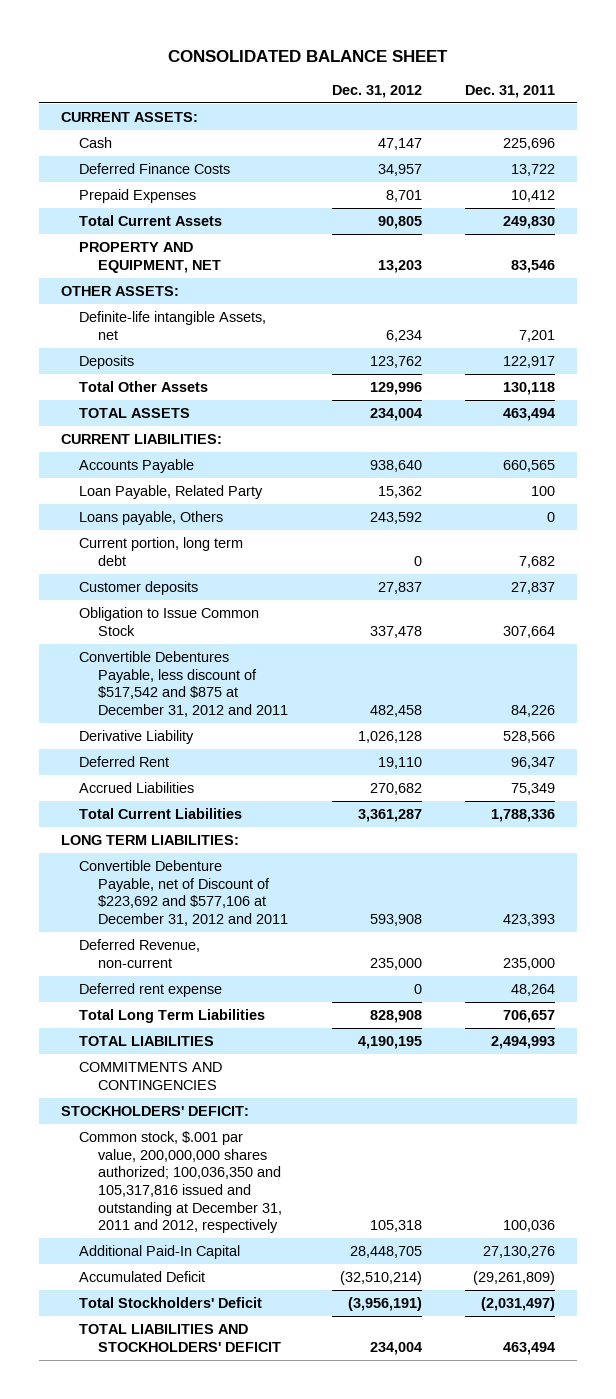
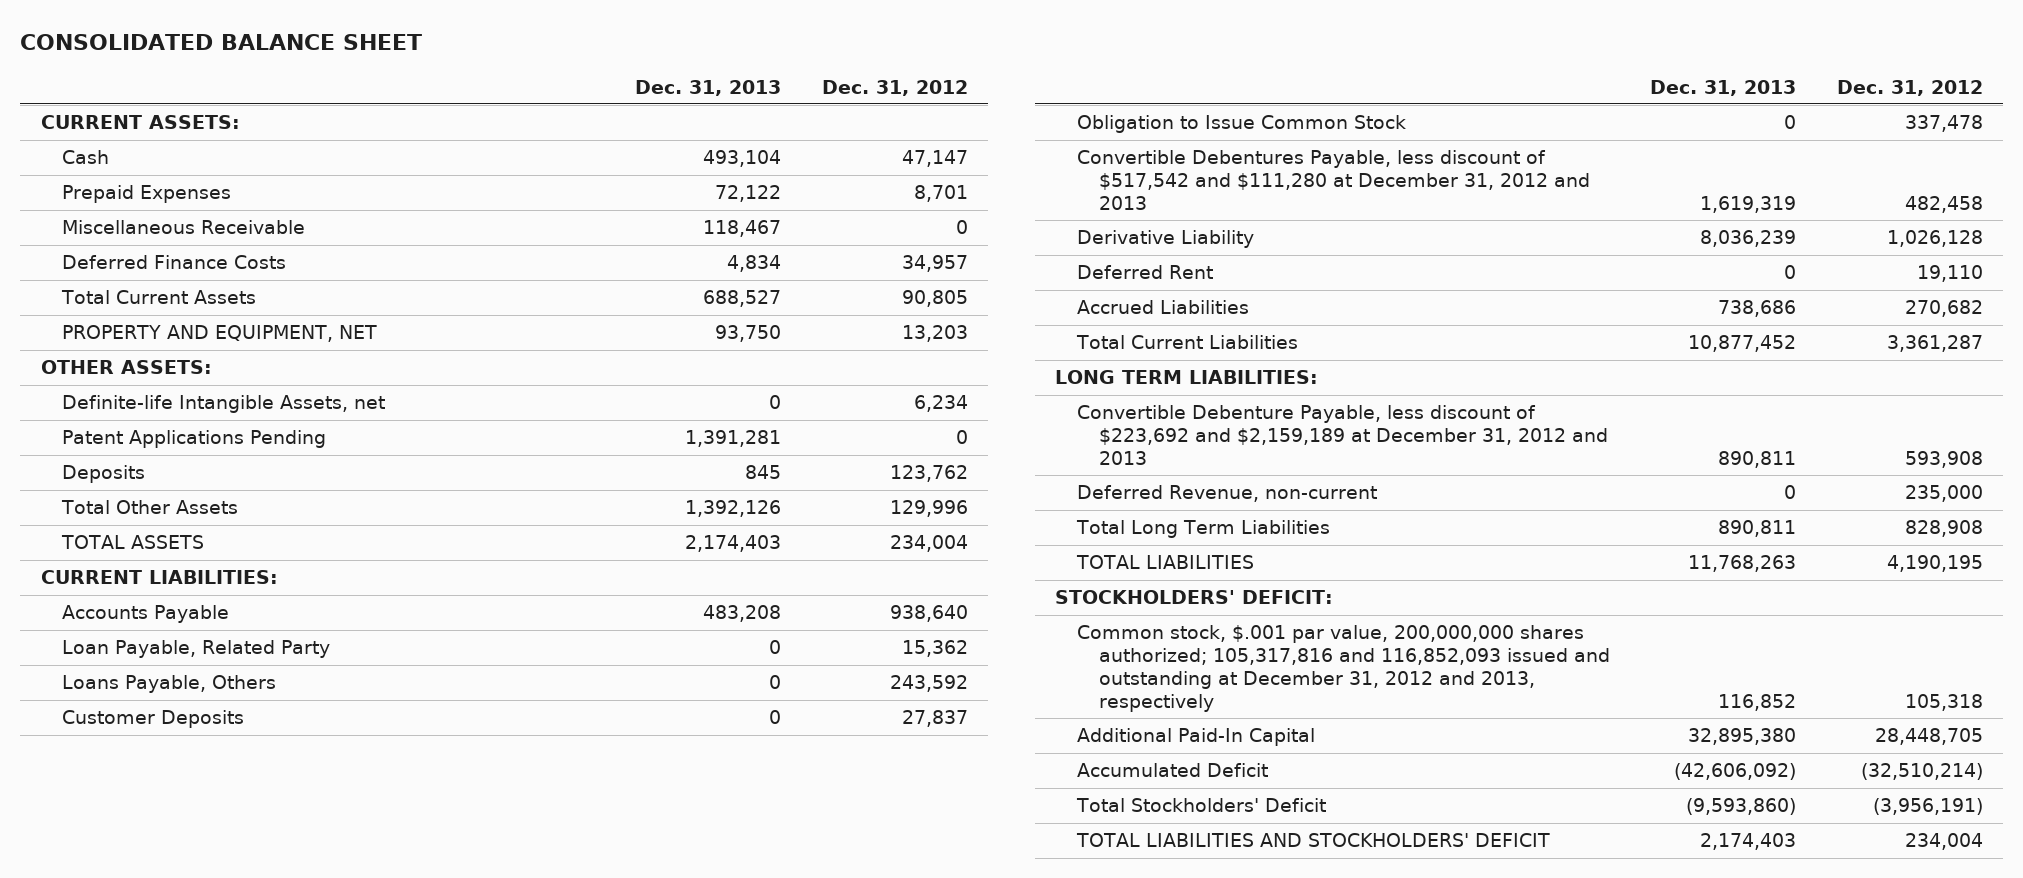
[465,84,556,98] Dec. 31, 2011 -> none
none -> [635,79,782,96] Dec. 31, 2013
none -> [62,220,306,235] Miscellaneous Receivable
[79,163,231,175] Deferred Finance Costs -> [62,255,287,270] Deferred Finance Costs
[79,311,267,340] Definite-life intangible Assets, net -> [62,395,386,414] Definite-life Intangible Assets, net
none -> [62,430,327,449] Patent Applications Pending
[79,537,244,566] Current portion, long term debt -> none
[79,511,224,526] Loans payable, Others -> [62,675,277,694] Loans Payable, Others
[79,581,199,596] Customer deposits -> [62,710,245,729] Customer Deposits
[79,651,288,718] Convertible Debentures Payable, less discount of $517,542 and $875 at December 31, 2012 and 2011 -> [1077,150,1591,211] Convertible Debentures Payable, less discount of $517,542 and $111,280 at December 31, 2012 and 2013
[79,860,288,927] Convertible Debenture Payable, net of Discount of $223,692 and $577,106 at December 31, 2012 and 2011 -> [1077,405,1609,466] Convertible Debenture Payable, less discount of $223,692 and $2,159,189 at December 31, 2012 and 2013
[79,983,223,998] Deferred rent expense -> none
[79,1062,223,1090] COMMITMENTS AND CONTINGENCIES -> none
[79,1131,282,1234] Common stock, $.001 par value, 200,000,000 shares authorized; 100,036,350 and 105,317,816 issued and outstanding at December 31, 2011 and 2012, respectively -> [1077,625,1611,712] Common stock, $.001 par value, 200,000,000 shares authorized; 105,317,816 and 116,852,093 issued and outstanding at December 31, 2012 and 2013, respectively

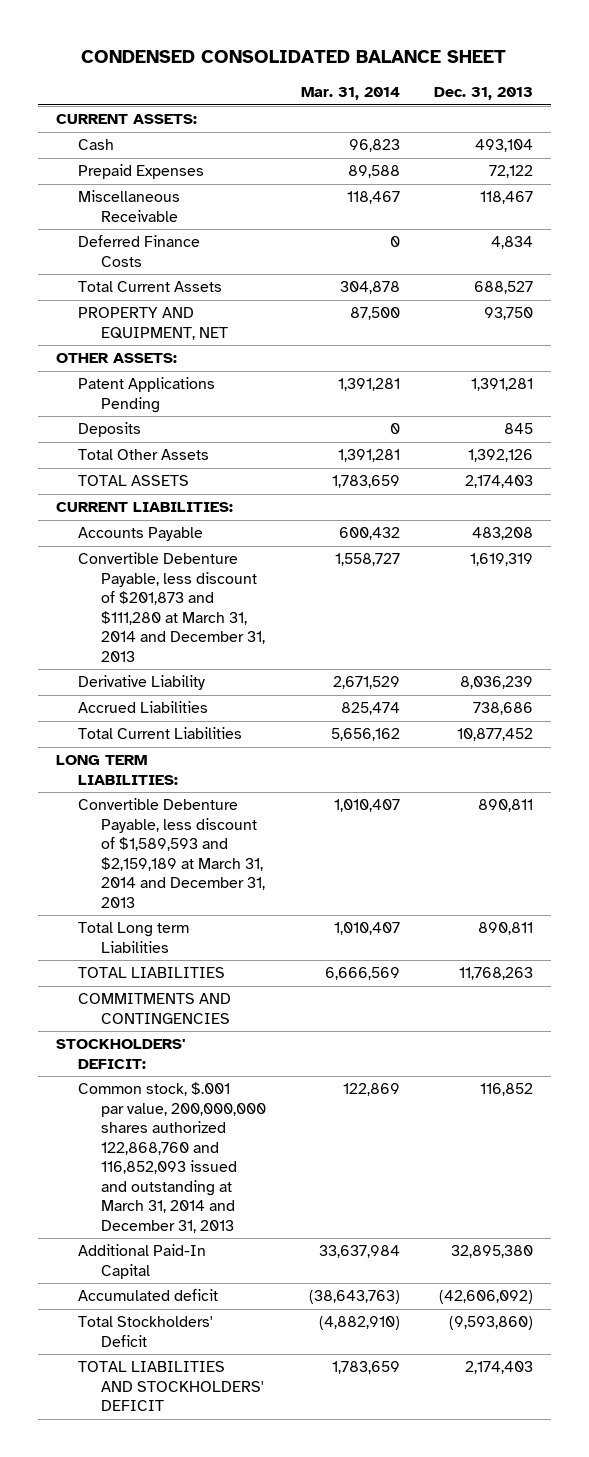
[20,34,423,51] CONSOLIDATED BALANCE SHEET -> [81,50,507,64] CONDENSED CONSOLIDATED BALANCE SHEET
[821,79,968,96] Dec. 31, 2012 -> none
none -> [300,87,400,101] Mar. 31, 2014
[62,395,386,414] Definite-life Intangible Assets, net -> none
[62,640,331,659] Loan Payable, Related Party -> none
[62,675,277,694] Loans Payable, Others -> none
[62,710,245,729] Customer Deposits -> none
[1077,115,1407,134] Obligation to Issue Common Stock -> none
[1077,150,1591,211] Convertible Debentures Payable, less discount of $517,542 and $111,280 at December 31, 2012 and 2013 -> [78,552,266,662] Convertible Debenture Payable, less discount of $201,873 and $111,280 at March 31, 2014 and December 31, 2013
[1077,265,1214,280] Deferred Rent -> none
[1077,485,1378,503] Deferred Revenue, non-current -> none
[1077,405,1609,466] Convertible Debenture Payable, less discount of $223,692 and $2,159,189 at December 31, 2012 and 2013 -> [78,798,266,908] Convertible Debenture Payable, less discount of $1,589,593 and $2,159,189 at March 31, 2014 and December 31, 2013
[1076,520,1331,539] Total Long Term Liabilities -> [78,922,190,953] Total Long term Liabilities
none -> [78,993,232,1024] COMMITMENTS AND CONTINGENCIES
[1077,625,1611,712] Common stock, $.001 par value, 200,000,000 shares authorized; 105,317,816 and 116,852,093 issued and outstanding at December 31, 2012 and 2013, respectively -> [78,1082,267,1233] Common stock, $.001 par value, 200,000,000 shares authorized 122,868,760 and 116,852,093 issued and outstanding at March 31, 2014 and December 31, 2013
[1077,763,1269,778] Accumulated Deficit -> [78,1289,219,1302] Accumulated deficit

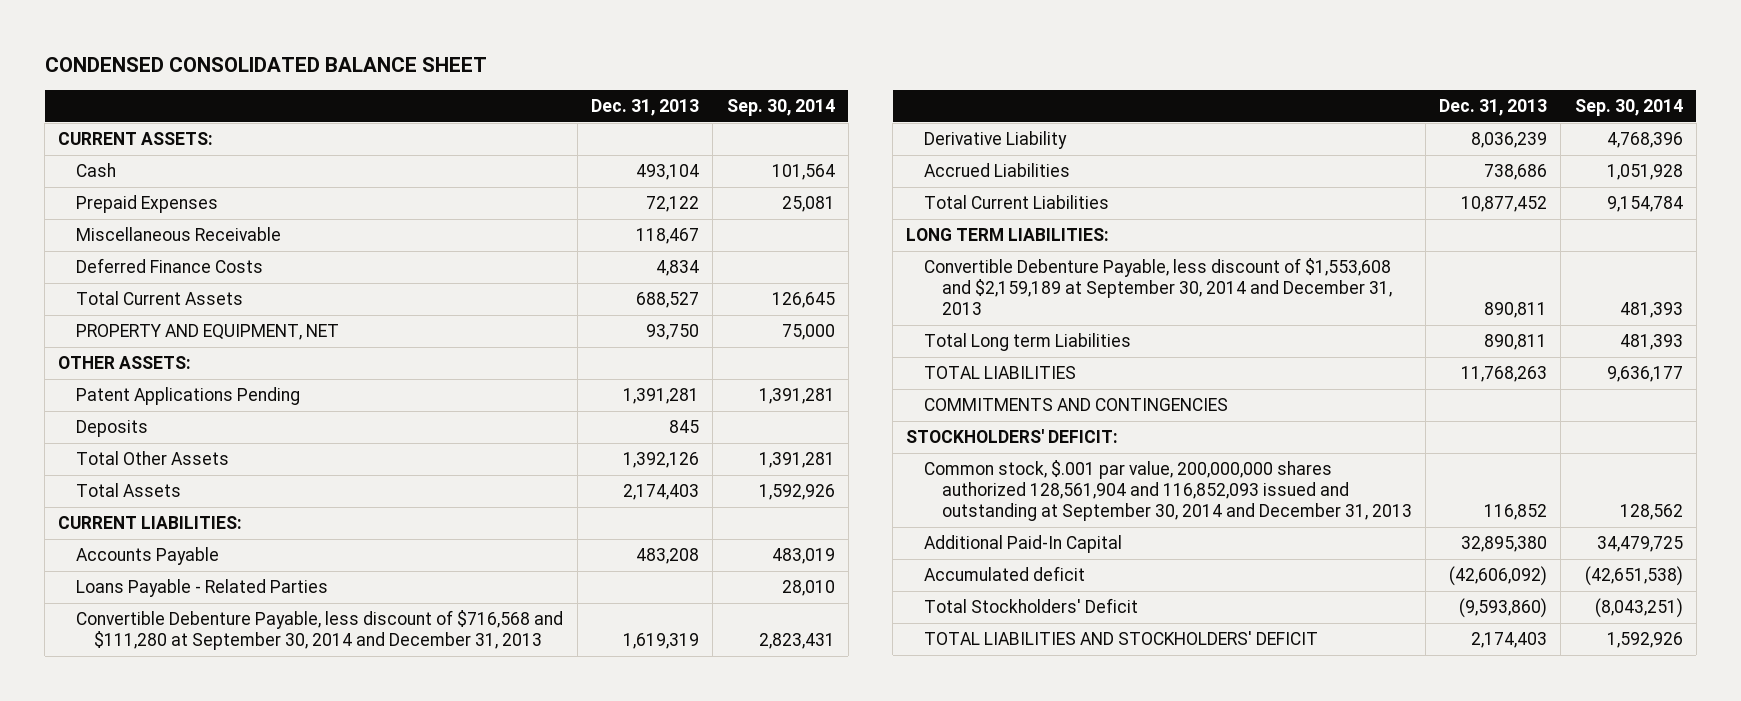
[300,87,400,101] Mar. 31, 2014 -> none
none -> [726,98,835,116] Sep. 30, 2014
[78,475,190,487] TOTAL ASSETS -> [75,483,181,498] Total Assets
none -> [75,579,328,598] Loans Payable - Related Parties
[78,552,266,662] Convertible Debenture Payable, less discount of $201,873 and $111,280 at March 31, 2014 and December 31, 2013 -> [75,610,563,651] Convertible Debenture Payable, less discount of $716,568 and $111,280 at September 30, 2014 and December 31, 2013
[78,798,266,908] Convertible Debenture Payable, less discount of $1,589,593 and $2,159,189 at March 31, 2014 and December 31, 2013 -> [923,258,1392,315] Convertible Debenture Payable, less discount of $1,553,608 and $2,159,189 at September 30, 2014 and December 31, 2013
[78,1082,267,1233] Common stock, $.001 par value, 200,000,000 shares authorized 122,868,760 and 116,852,093 issued and outstanding at March 31, 2014 and December 31, 2013 -> [923,460,1412,521] Common stock, $.001 par value, 200,000,000 shares authorized 128,561,904 and 116,852,093 issued and outstanding at September 30, 2014 and December 31, 2013

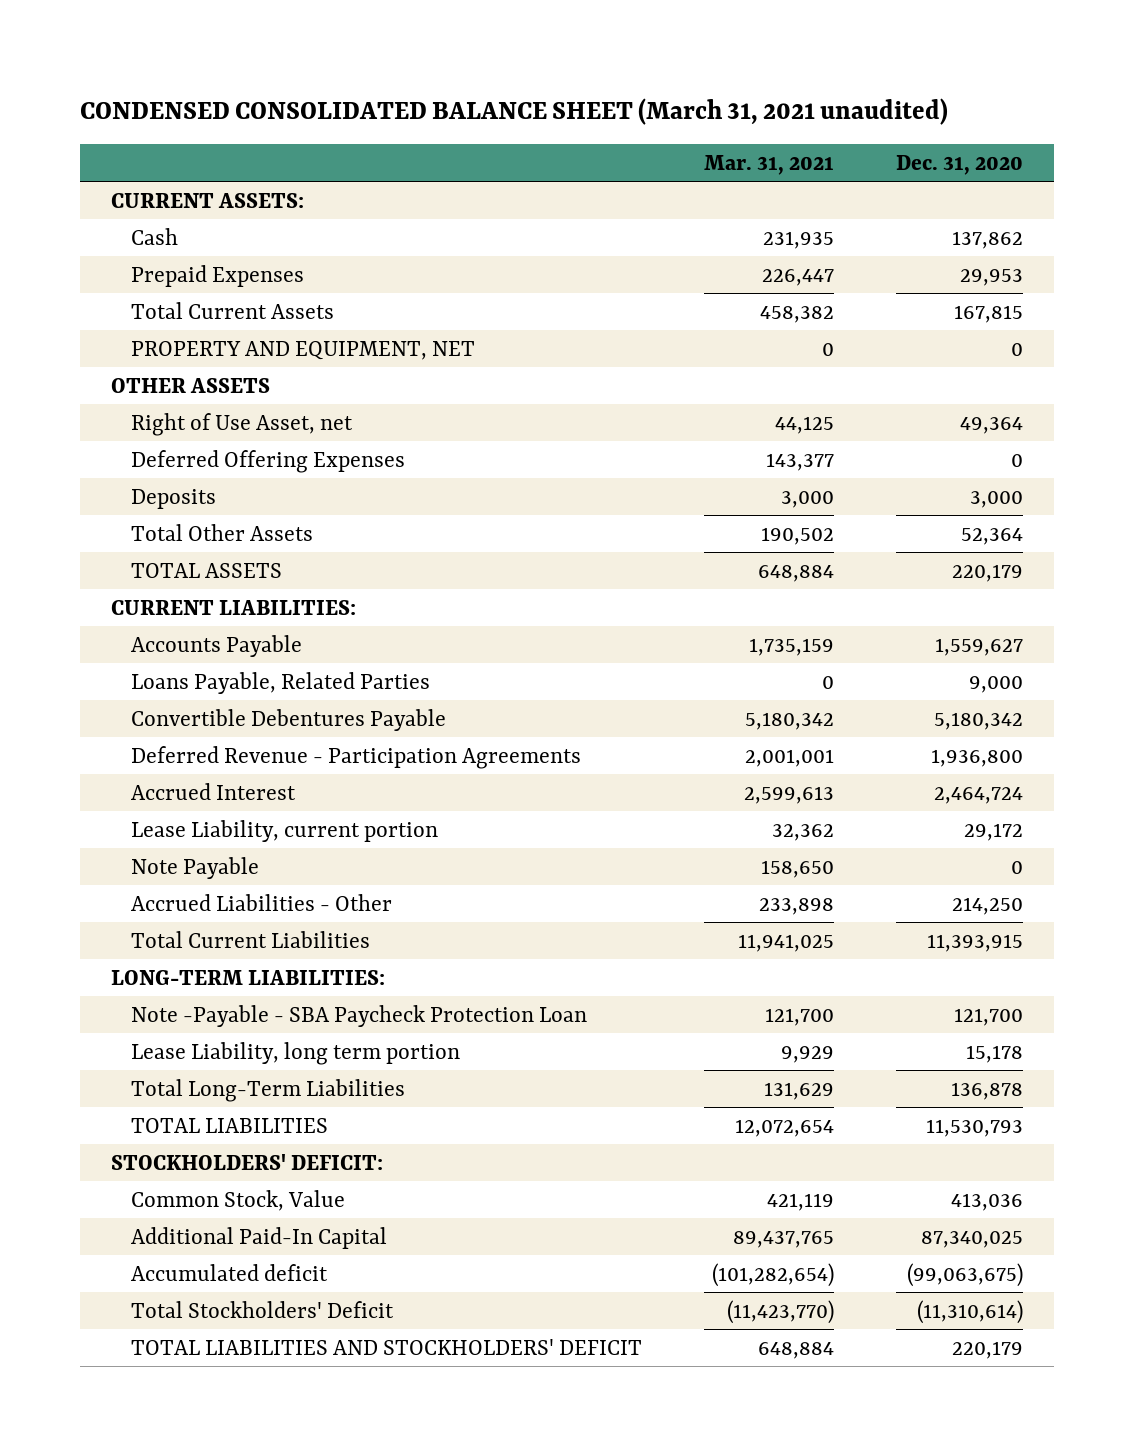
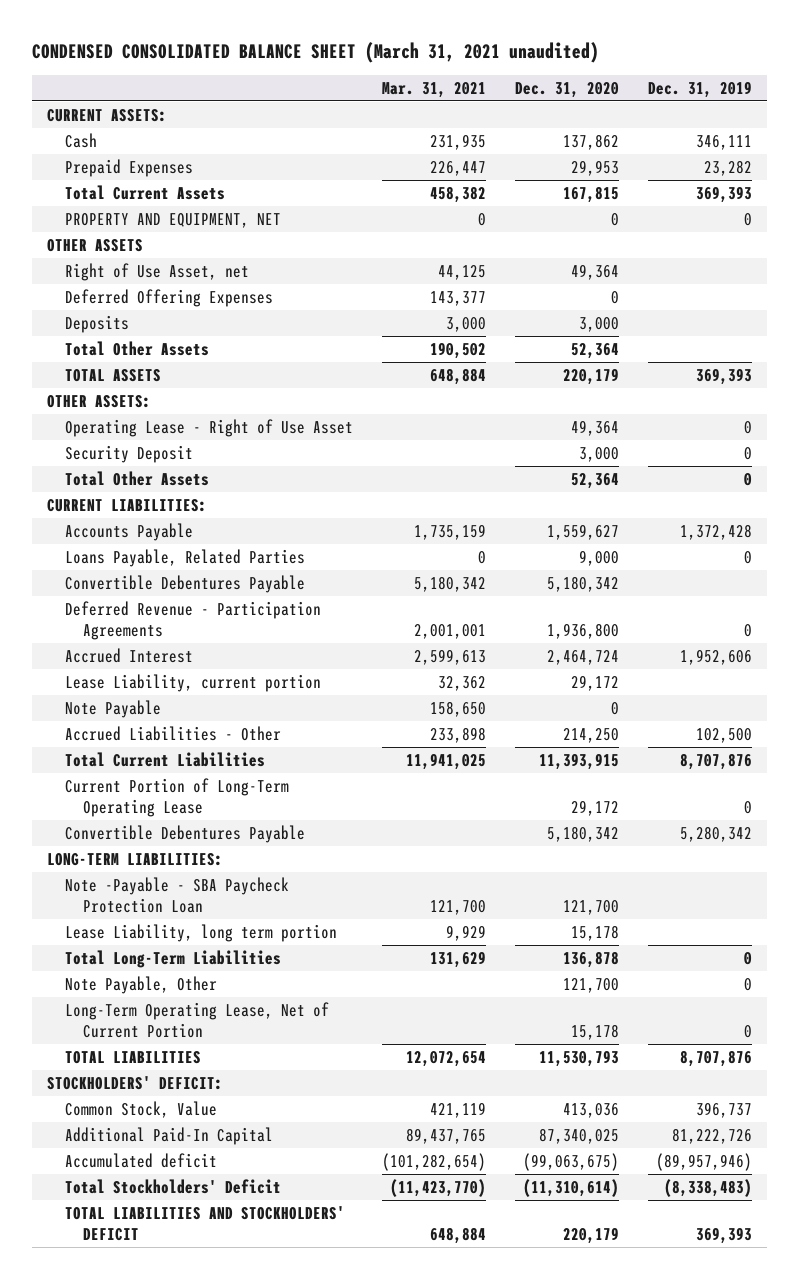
none -> [648,80,753,98] Dec. 31, 2019
none -> [46,394,151,408] OTHER ASSETS:
none -> [65,418,354,437] Operating Lease - Right of Use Asset
none -> [65,444,194,463] Security Deposit
none -> [65,470,210,486] Total Other Assets
none -> [65,777,290,818] Current Portion of Long-Term Operating Lease
none -> [65,824,306,843] Convertible Debentures Payable
none -> [65,975,218,994] Note Payable, Other
none -> [65,1001,330,1039] Long-Term Operating Lease, Net of Current Portion

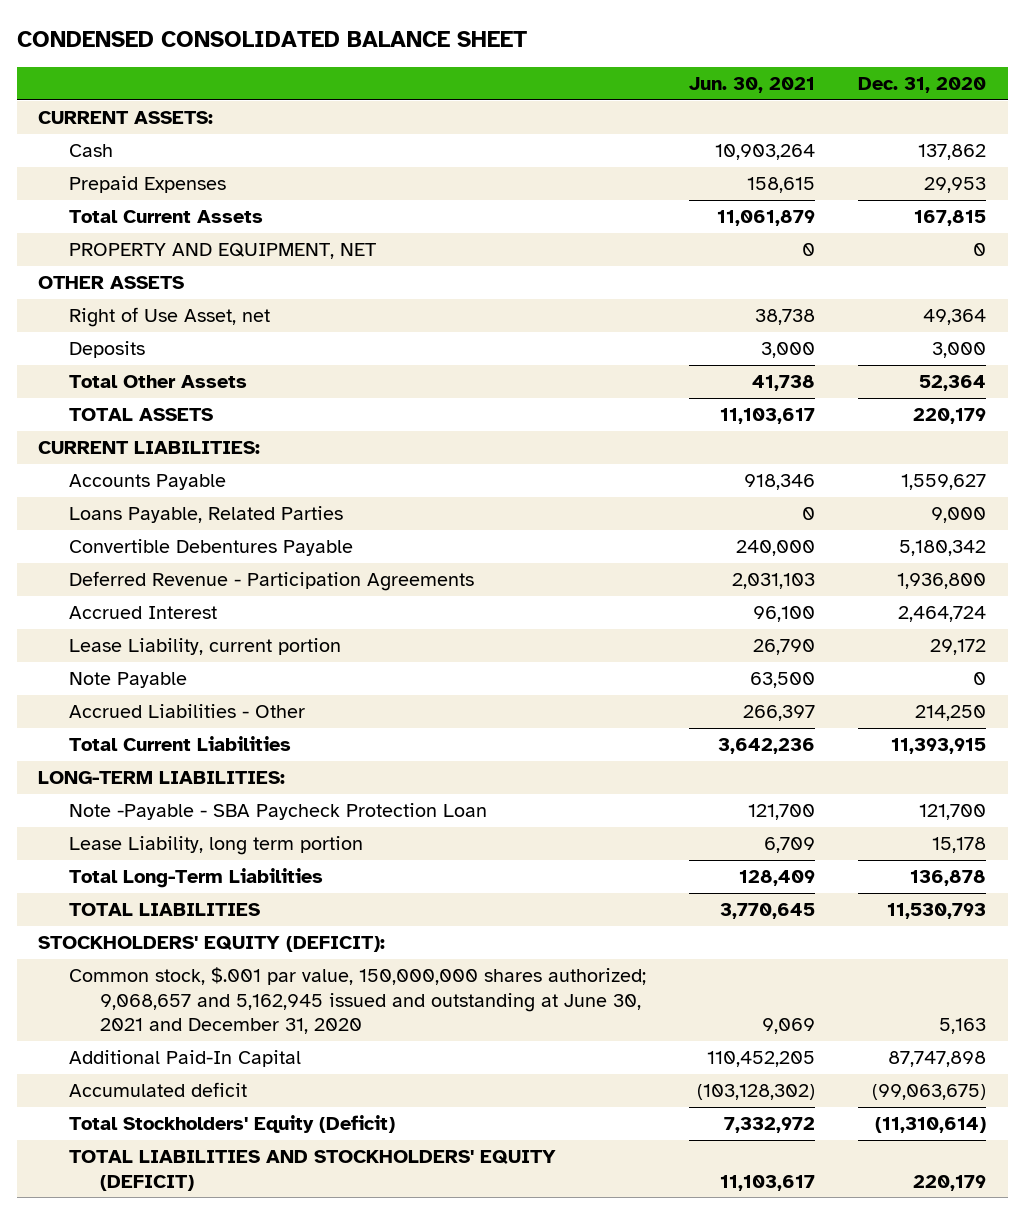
[32,42,600,64] CONDENSED CONSOLIDATED BALANCE SHEET (March 31, 2021 unaudited) -> [16,31,527,48] CONDENSED CONSOLIDATED BALANCE SHEET
[382,81,487,98] Mar. 31, 2021 -> none
[648,80,753,98] Dec. 31, 2019 -> none
none -> [689,77,816,94] Jun. 30, 2021
[65,288,274,307] Deferred Offering Expenses -> none
[46,394,151,408] OTHER ASSETS: -> none
[65,418,354,437] Operating Lease - Right of Use Asset -> none
[65,444,194,463] Security Deposit -> none
[65,470,210,486] Total Other Assets -> none
[65,777,290,818] Current Portion of Long-Term Operating Lease -> none
[65,824,306,843] Convertible Debentures Payable -> none
[65,975,218,994] Note Payable, Other -> none
[65,1001,330,1039] Long-Term Operating Lease, Net of Current Portion -> none
[65,1100,218,1118] Common Stock, Value -> none
[46,1075,223,1090] STOCKHOLDERS' DEFICIT: -> [38,936,386,953] STOCKHOLDERS' EQUITY (DEFICIT):
none -> [69,967,647,1035] Common stock, $.001 par value, 150,000,000 shares authorized; 9,068,657 and 5,162,945 issued and outstanding at June 30, 2021 and December 31, 2020
[539,1127,620,1144] 87,340,025 -> [888,1051,987,1068] 87,747,898
[65,1178,282,1194] Total Stockholders' Deficit -> [69,1115,396,1134] Total Stockholders' Equity (Deficit)
[65,1205,346,1242] TOTAL LIABILITIES AND STOCKHOLDERS' DEFICIT -> [69,1150,557,1191] TOTAL LIABILITIES AND STOCKHOLDERS' EQUITY (DEFICIT)

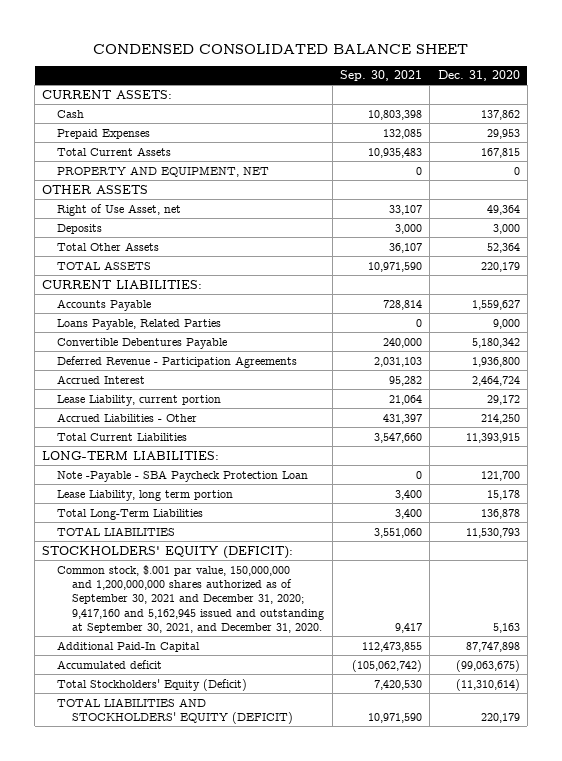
[689,77,816,94] Jun. 30, 2021 -> none
none -> [339,70,422,82] Sep. 30, 2021
[69,672,188,689] Note Payable -> none
[69,967,647,1035] Common stock, $.001 par value, 150,000,000 shares authorized; 9,068,657 and 5,162,945 issued and outstanding at June 30, 2021 and December 31, 2020 -> [57,564,325,634] Common stock, $.001 par value, 150,000,000 and 1,200,000,000 shares authorized as of September 30, 2021 and December 31, 2020; 9,417,160 and 5,162,945 issued and outstanding at September 30, 2021, and December 31, 2020.

